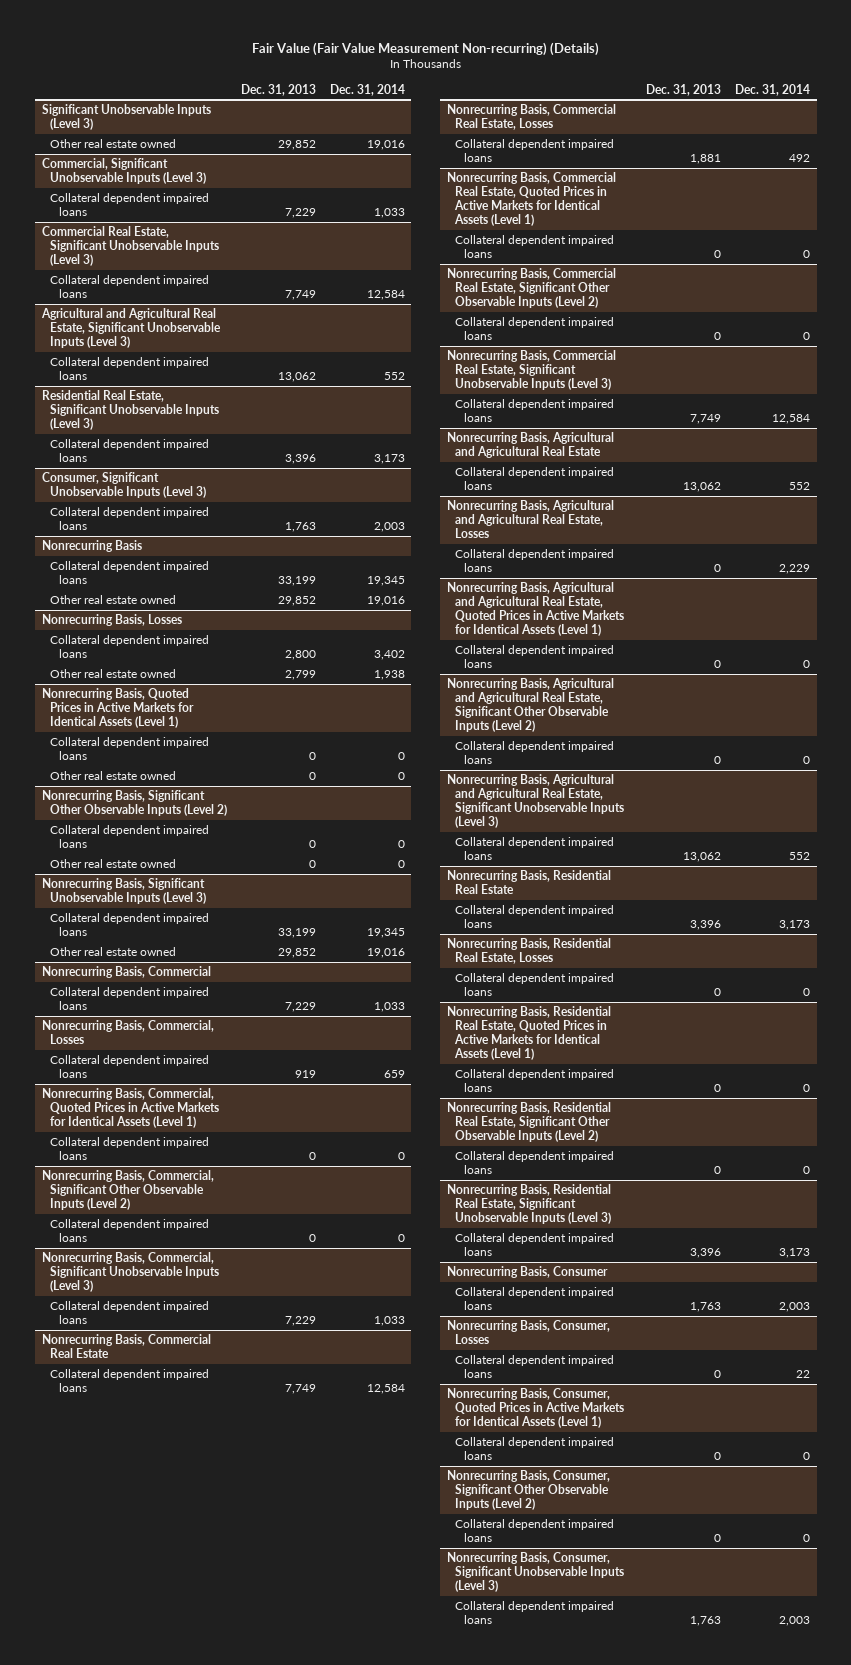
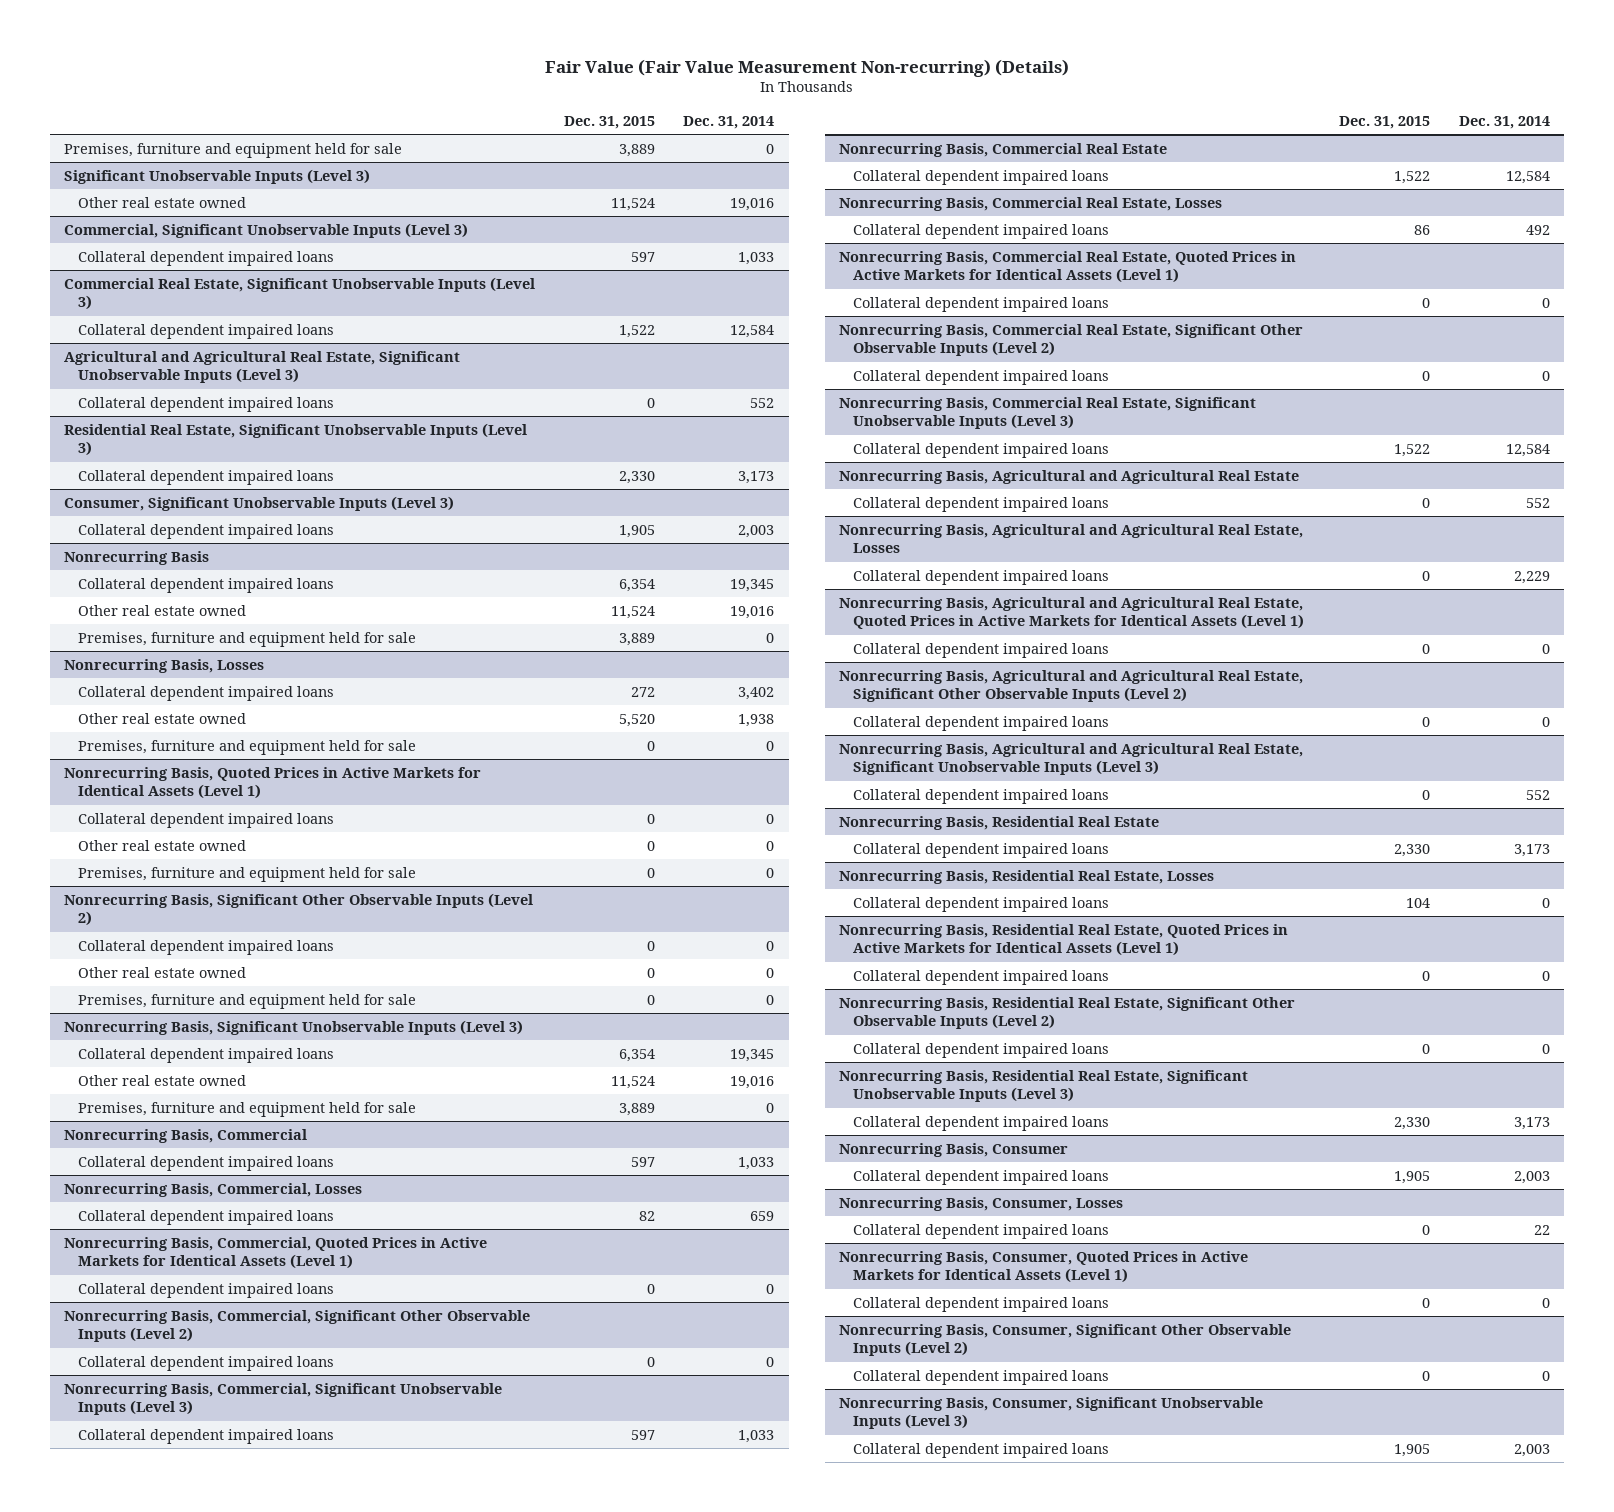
[240,83,316,96] Dec. 31, 2013 -> none
none -> [563,115,655,129] Dec. 31, 2015
none -> [64,142,403,158] Premises, furniture and equipment held for sale
none -> [78,631,417,647] Premises, furniture and equipment held for sale
none -> [78,739,417,755] Premises, furniture and equipment held for sale
none -> [78,866,417,882] Premises, furniture and equipment held for sale
none -> [78,993,417,1009] Premises, furniture and equipment held for sale
none -> [78,1101,417,1117] Premises, furniture and equipment held for sale

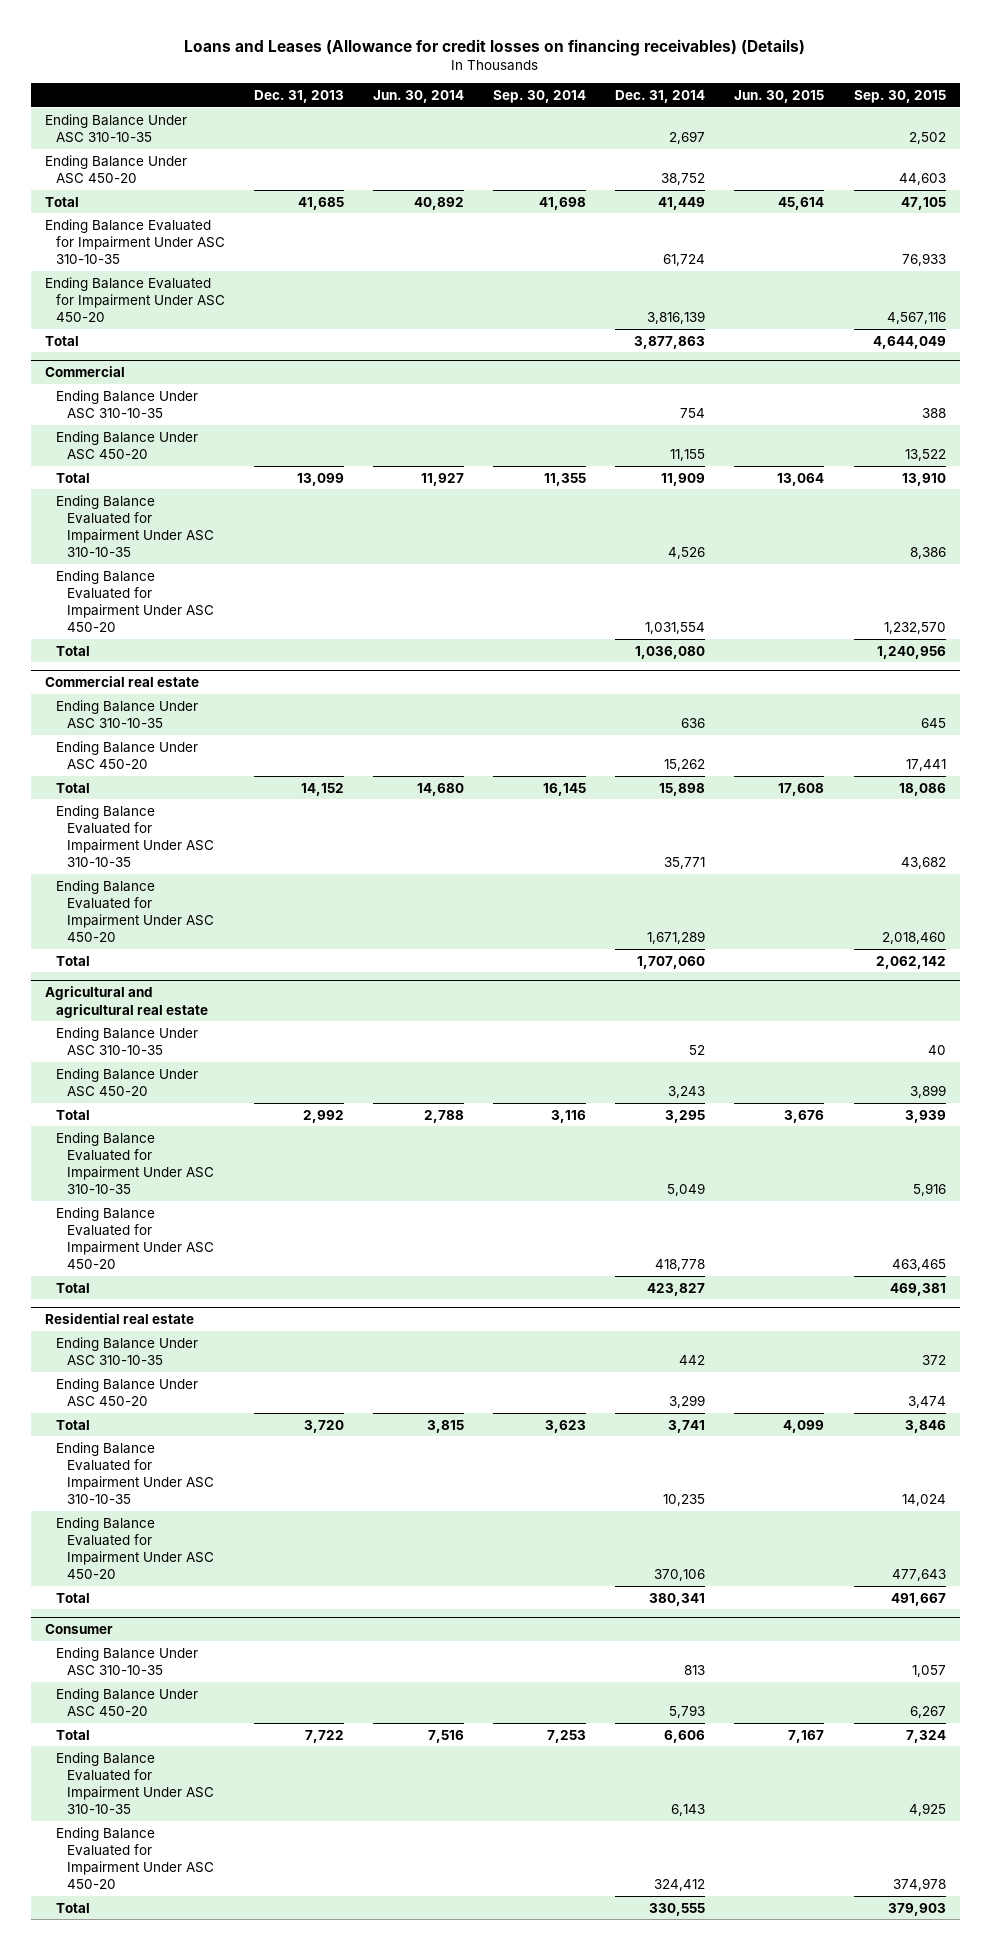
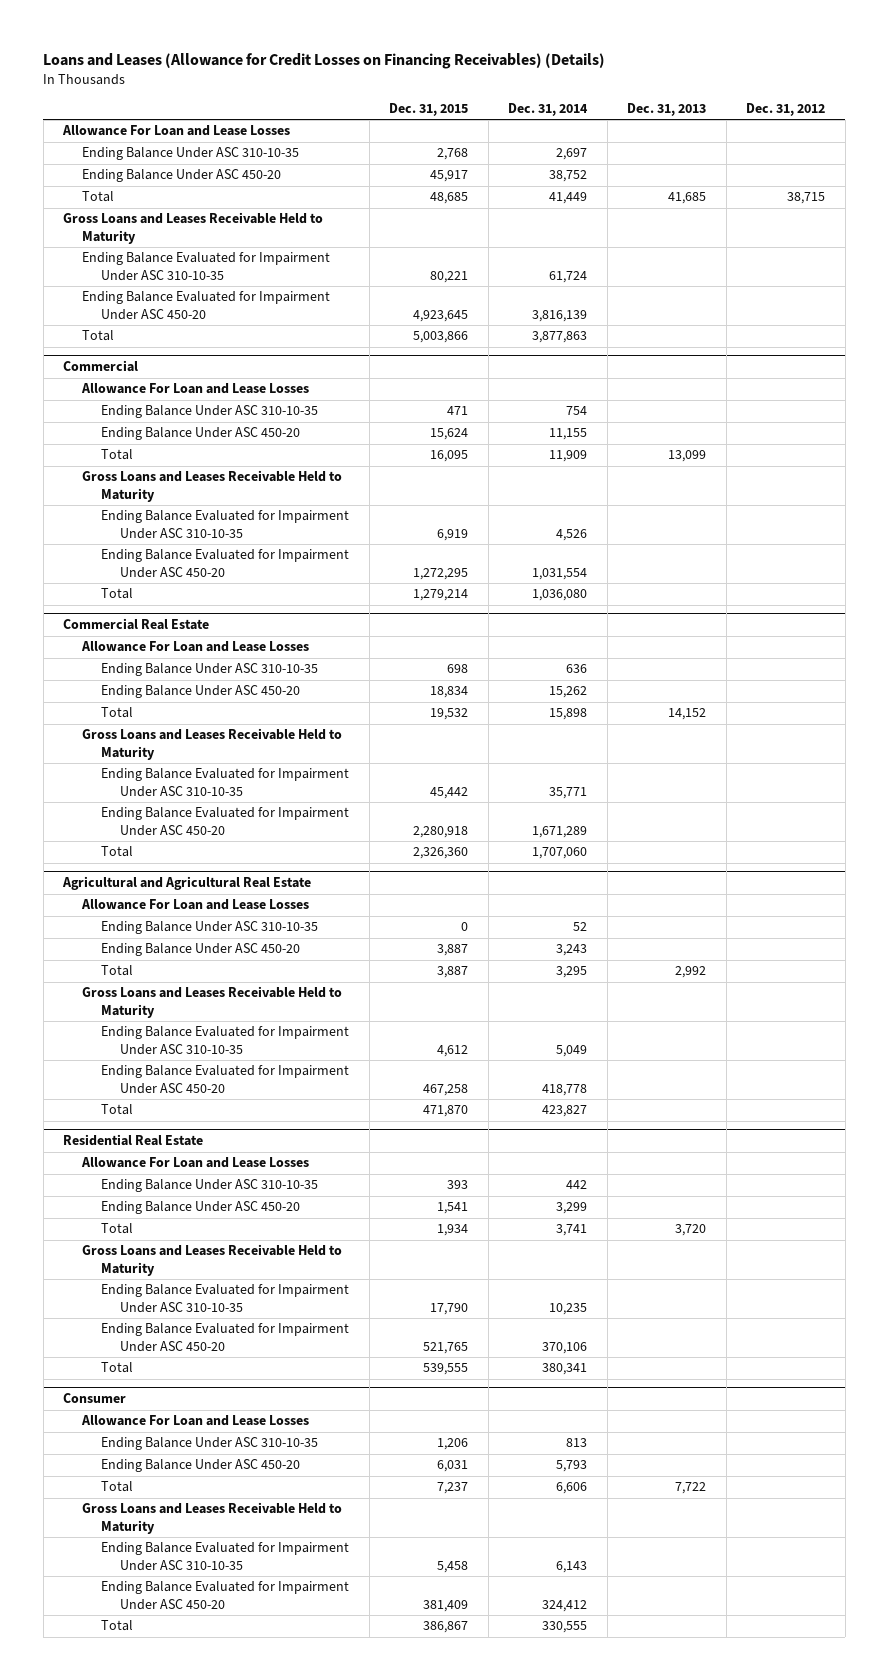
[184,38,806,56] Loans and Leases (Allowance for credit losses on financing receivables) (Details) -> [43,52,606,69] Loans and Leases (Allowance for Credit Losses on Financing Receivables) (Details)
[373,90,465,104] Jun. 30, 2014 -> none
[493,90,587,104] Sep. 30, 2014 -> none
[734,90,825,104] Jun. 30, 2015 -> none
[853,90,946,104] Sep. 30, 2015 -> none
none -> [389,103,469,117] Dec. 31, 2015
none -> [746,103,826,117] Dec. 31, 2012
none -> [62,125,291,137] Allowance For Loan and Lease Losses
none -> [63,212,324,245] Gross Loans and Leases Receivable Held to Maturity
none -> [81,383,310,395] Allowance For Loan and Lease Losses
none -> [82,470,343,503] Gross Loans and Leases Receivable Held to Maturity
[45,676,200,688] Commercial real estate -> [63,618,210,631] Commercial Real Estate
none -> [81,641,310,653] Allowance For Loan and Lease Losses
none -> [82,728,343,761] Gross Loans and Leases Receivable Held to Maturity
[45,986,208,1018] Agricultural and agricultural real estate -> [62,876,312,891] Agricultural and Agricultural Real Estate
none -> [81,899,310,911] Allowance For Loan and Lease Losses
none -> [82,986,343,1019] Gross Loans and Leases Receivable Held to Maturity
[45,1313,195,1325] Residential real estate -> [63,1134,204,1147] Residential Real Estate
none -> [81,1157,310,1169] Allowance For Loan and Lease Losses
none -> [82,1244,343,1277] Gross Loans and Leases Receivable Held to Maturity
none -> [81,1415,310,1427] Allowance For Loan and Lease Losses
none -> [82,1502,343,1535] Gross Loans and Leases Receivable Held to Maturity

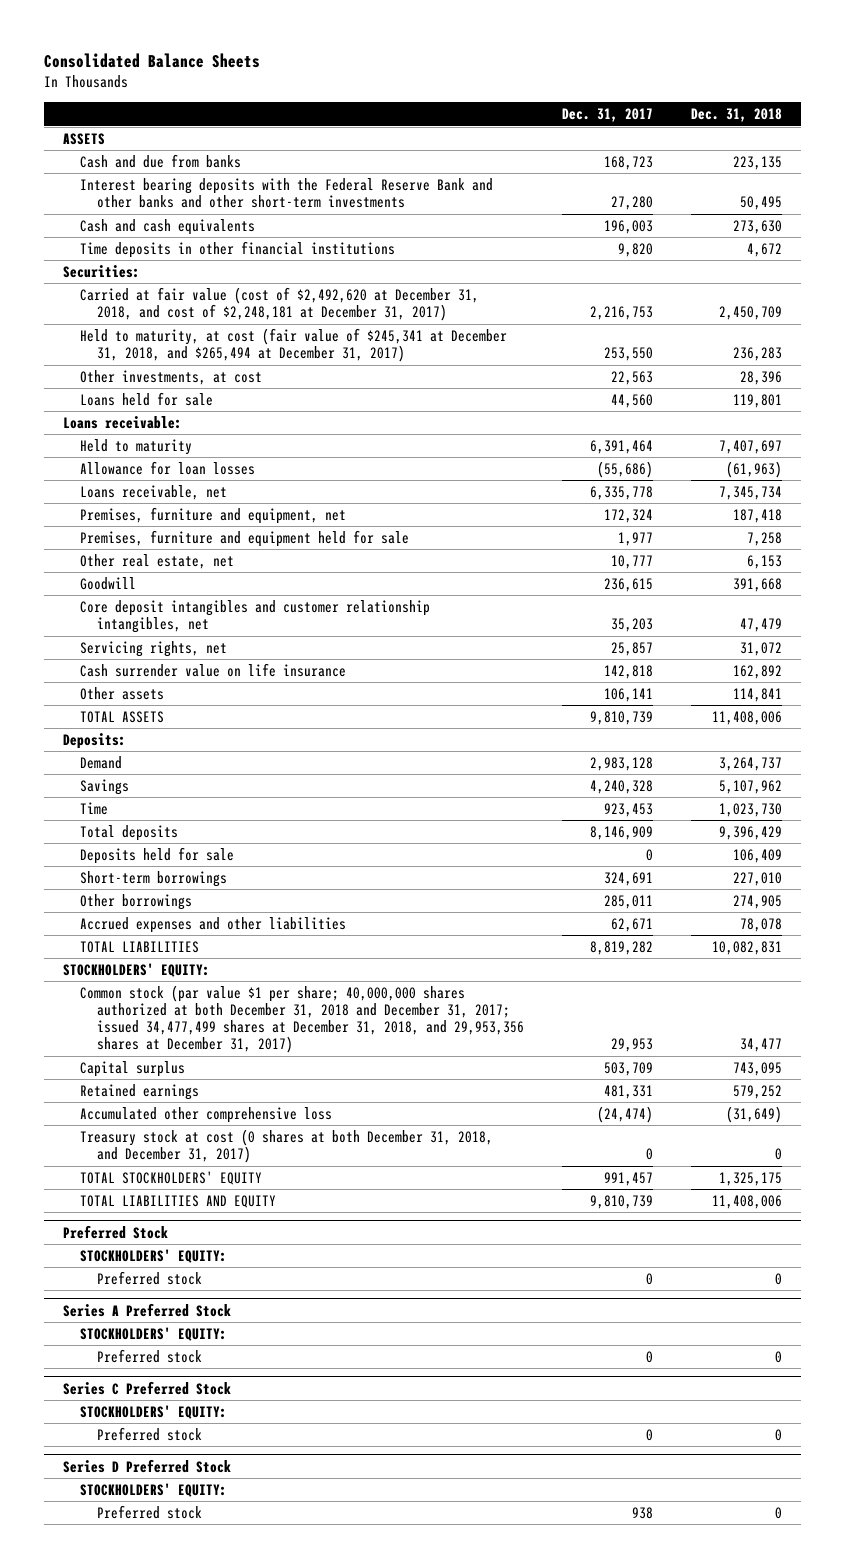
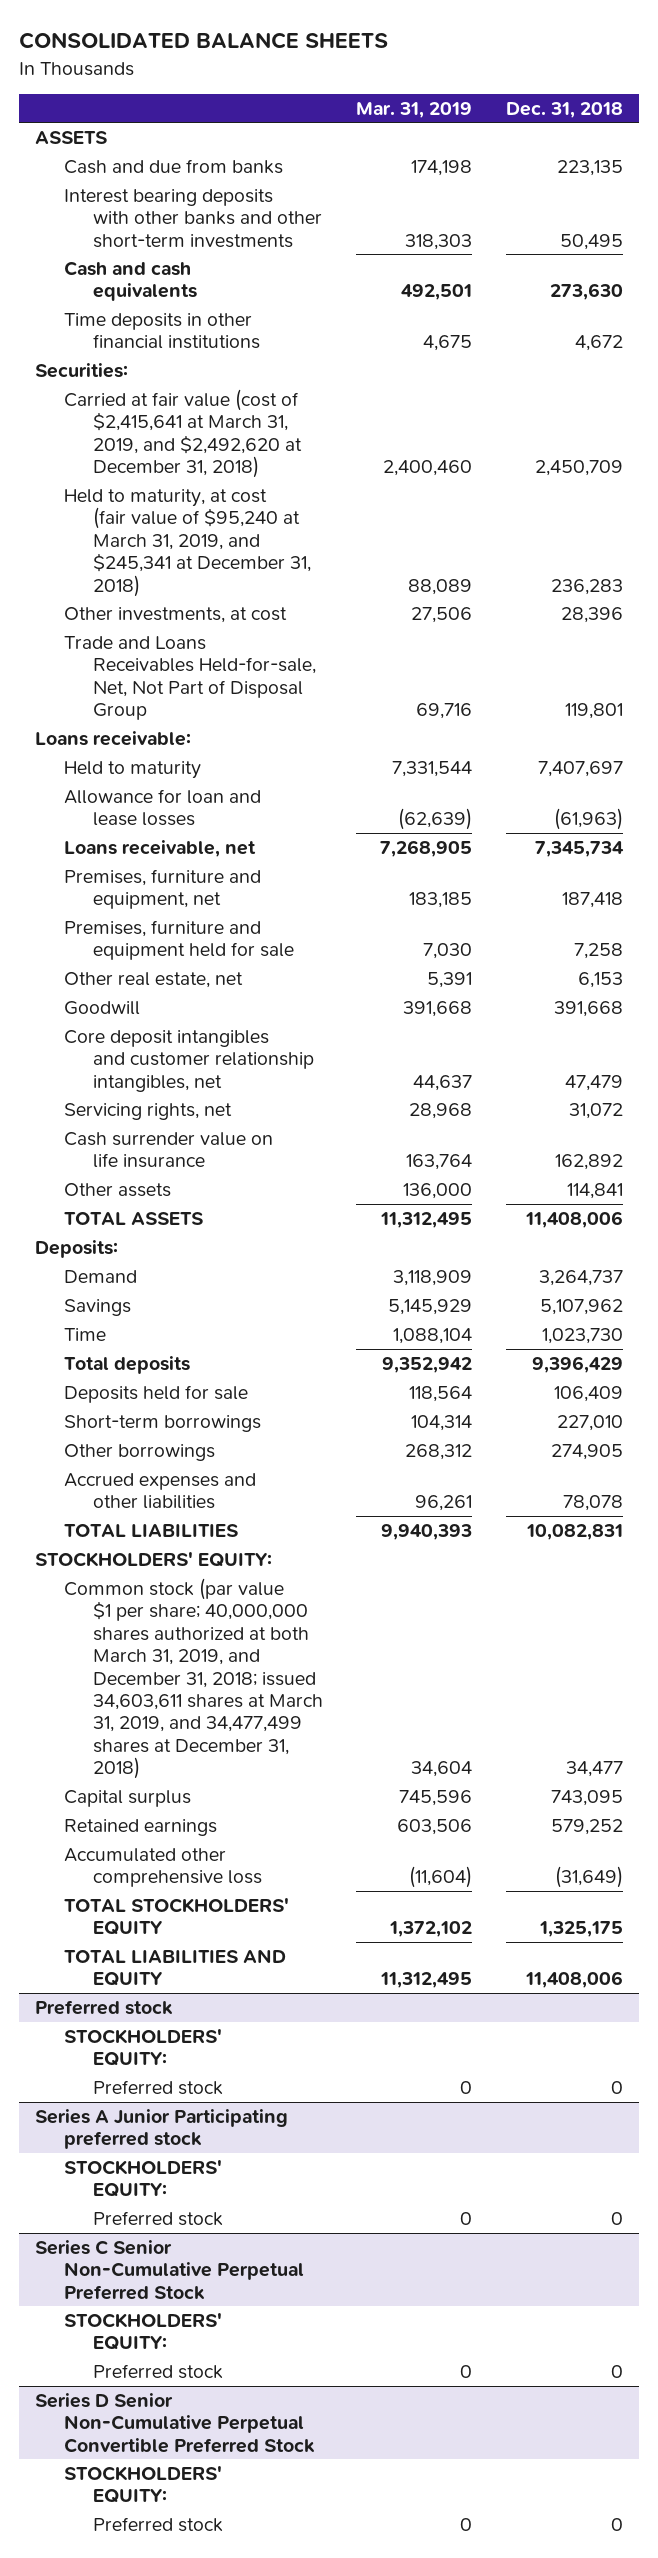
[44,53,261,69] Consolidated Balance Sheets -> [18,32,388,50] CONSOLIDATED BALANCE SHEETS
[562,108,654,123] Dec. 31, 2017 -> none
none -> [356,101,473,118] Mar. 31, 2019
[80,177,494,209] Interest bearing deposits with the Federal Reserve Bank and other banks and other short-term investments -> [63,188,322,248] Interest bearing deposits with other banks and other short-term investments
[80,286,480,322] Carried at fair value (cost of $2,492,620 at December 31, 2018, and cost of $2,248,181 at December 31, 2017) -> [63,388,302,479] Carried at fair value (cost of $2,415,641 at March 31, 2019, and $2,492,620 at December 31, 2018)
[80,327,508,363] Held to maturity, at cost (fair value of $245,341 at December 31, 2018, and $265,494 at December 31, 2017) -> [63,488,311,597] Held to maturity, at cost (fair value of $95,240 at March 31, 2019, and $245,341 at December 31, 2018)
[80,391,214,406] Loans held for sale -> [63,635,316,721] Trade and Loans Receivables Held-for-sale, Net, Not Part of Disposal Group
[80,460,256,475] Allowance for loan losses -> [63,788,261,827] Allowance for loan and lease losses
[80,984,524,1054] Common stock (par value $1 per share; 40,000,000 shares authorized at both December 31, 2018 and December 31, 2017; issued 34,477,499 shares at December 31, 2018, and 29,953,356 shares at December 31, 2017) -> [63,1577,323,1780] Common stock (par value $1 per share; 40,000,000 shares authorized at both March 31, 2019, and December 31, 2018; issued 34,603,611 shares at March 31, 2019, and 34,477,499 shares at December 31, 2018)
[80,1128,494,1164] Treasury stock at cost (0 shares at both December 31, 2018, and December 31, 2017) -> none
[63,1224,169,1239] Preferred Stock -> [35,1999,174,2015] Preferred stock
[63,1302,232,1317] Series A Preferred Stock -> [35,2108,289,2150] Series A Junior Participating preferred stock
[63,1380,232,1395] Series C Preferred Stock -> [35,2239,304,2300] Series C Senior Non-Cumulative Perpetual Preferred Stock
[63,1458,232,1473] Series D Preferred Stock -> [35,2392,315,2453] Series D Senior Non-Cumulative Perpetual Convertible Preferred Stock

